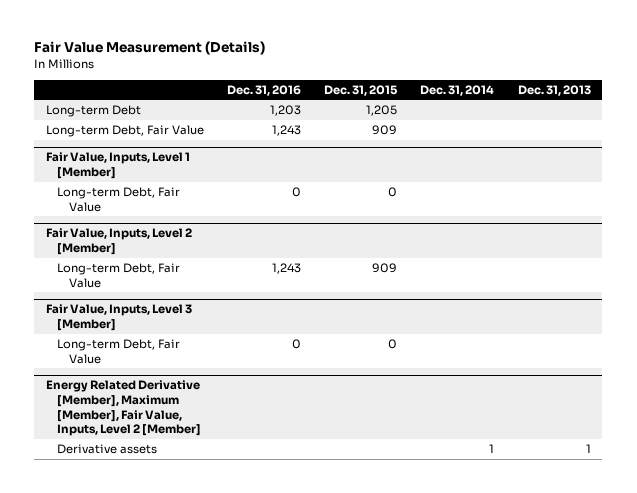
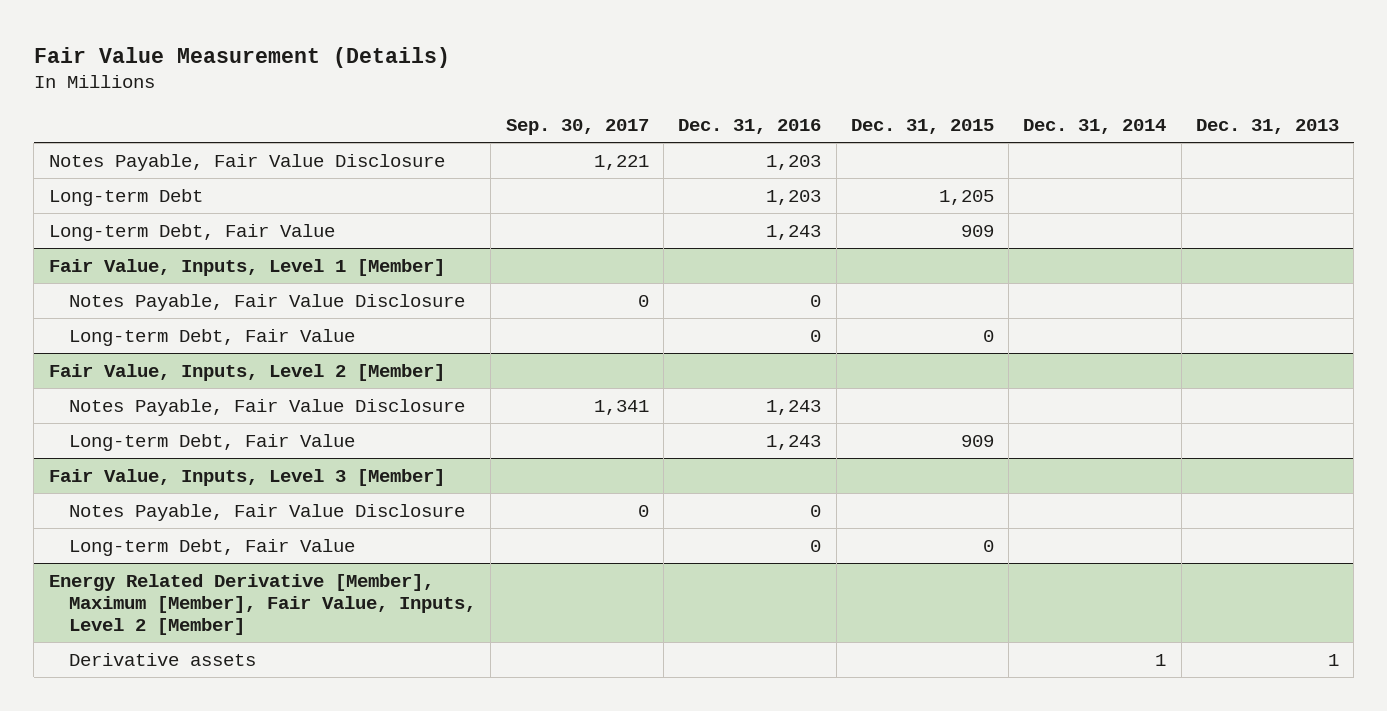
none -> [505,118,649,135] Sep. 30, 2017
none -> [48,153,445,171] Notes Payable, Fair Value Disclosure
none -> [69,293,466,311] Notes Payable, Fair Value Disclosure
none -> [69,398,466,416] Notes Payable, Fair Value Disclosure
none -> [69,503,466,521] Notes Payable, Fair Value Disclosure

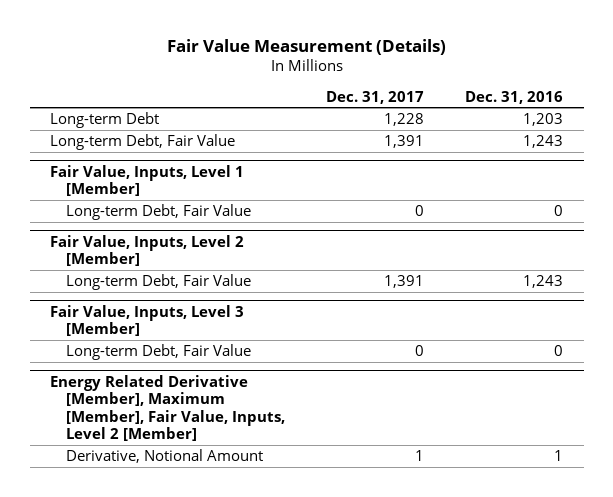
[505,118,649,135] Sep. 30, 2017 -> none
[850,118,994,134] Dec. 31, 2015 -> none
[1023,118,1167,134] Dec. 31, 2014 -> none
[1195,118,1339,134] Dec. 31, 2013 -> none
none -> [325,90,424,104] Dec. 31, 2017
[48,153,445,171] Notes Payable, Fair Value Disclosure -> none
[69,293,466,311] Notes Payable, Fair Value Disclosure -> none
[69,398,466,416] Notes Payable, Fair Value Disclosure -> none
[69,503,466,521] Notes Payable, Fair Value Disclosure -> none
[69,652,257,666] Derivative assets -> none
none -> [65,448,263,463] Derivative, Notional Amount

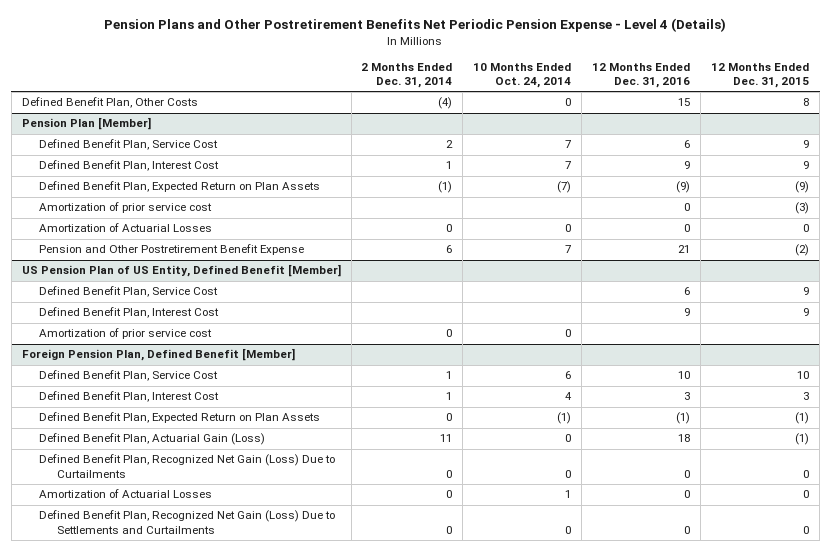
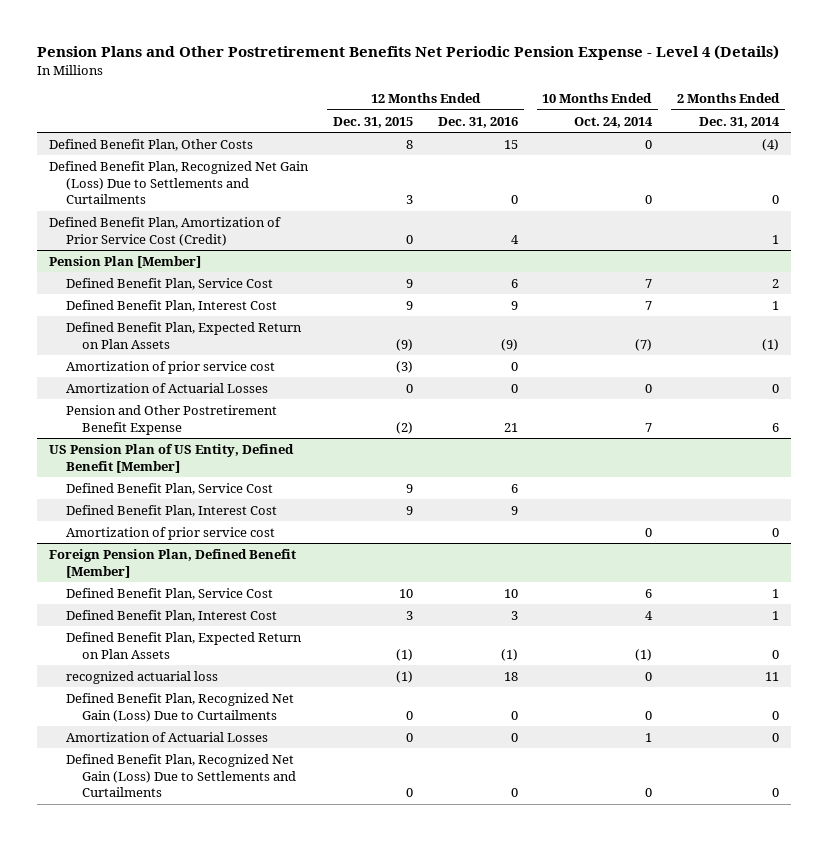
none -> [49,160,310,205] Defined Benefit Plan, Recognized Net Gain (Loss) Due to Settlements and Curtailments
none -> [49,216,282,246] Defined Benefit Plan, Amortization of Prior Service Cost (Credit)
[39,433,266,446] Defined Benefit Plan, Actuarial Gain (Loss) -> [65,670,218,684] recognized actuarial loss

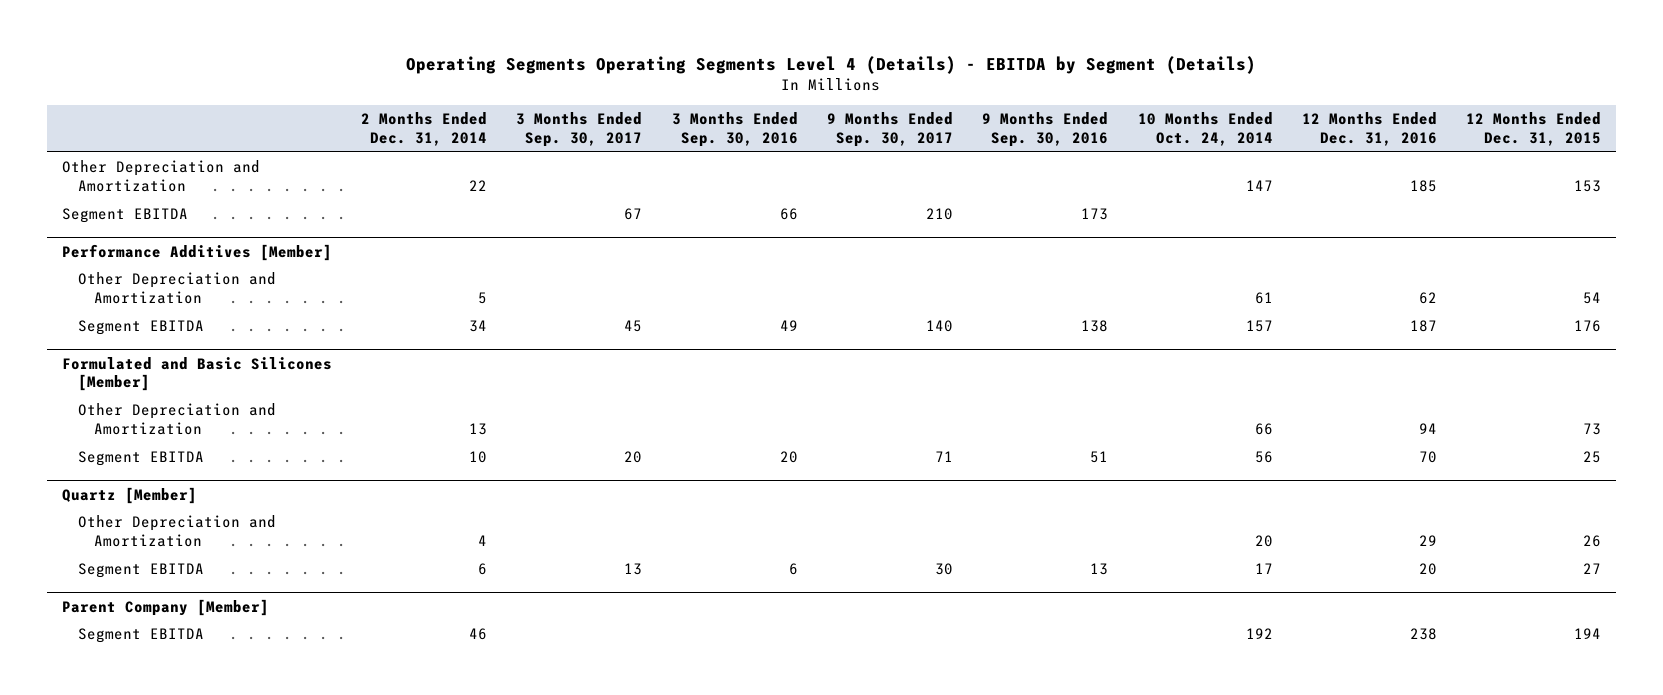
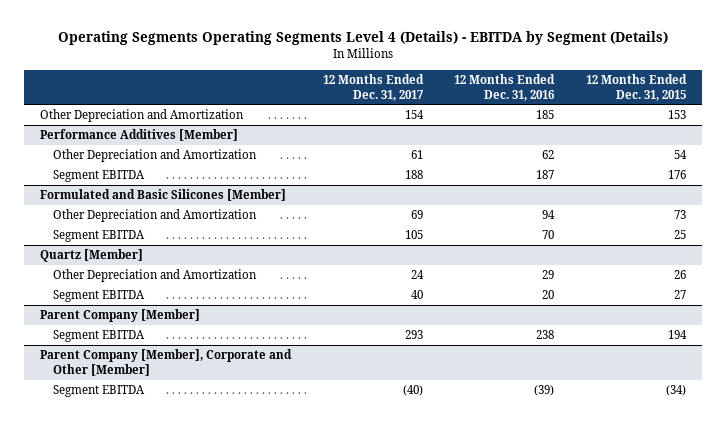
[360,112,487,146] 2 Months Ended Dec. 31, 2014 -> none
[516,112,643,147] 3 Months Ended Sep. 30, 2017 -> none
[671,112,798,147] 3 Months Ended Sep. 30, 2016 -> none
[826,112,953,147] 9 Months Ended Sep. 30, 2017 -> none
[982,112,1109,147] 9 Months Ended Sep. 30, 2016 -> none
[1137,112,1273,146] 10 Months Ended Oct. 24, 2014 -> none
none -> [322,74,424,101] 12 Months Ended Dec. 31, 2017
[61,208,188,224] Segment EBITDA -> none
none -> [40,349,293,376] Parent Company [Member], Corporate and Other [Member]
none -> [53,385,146,398] Segment EBITDA

